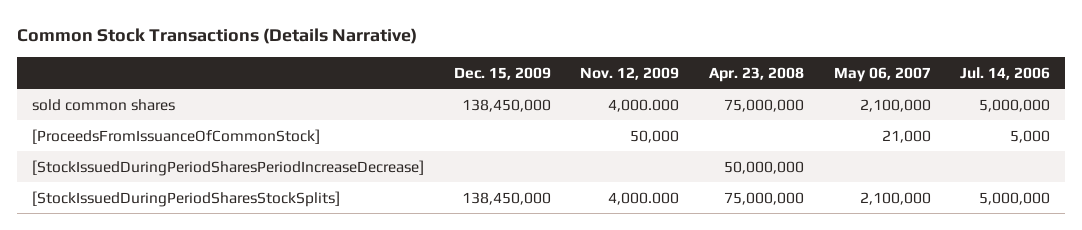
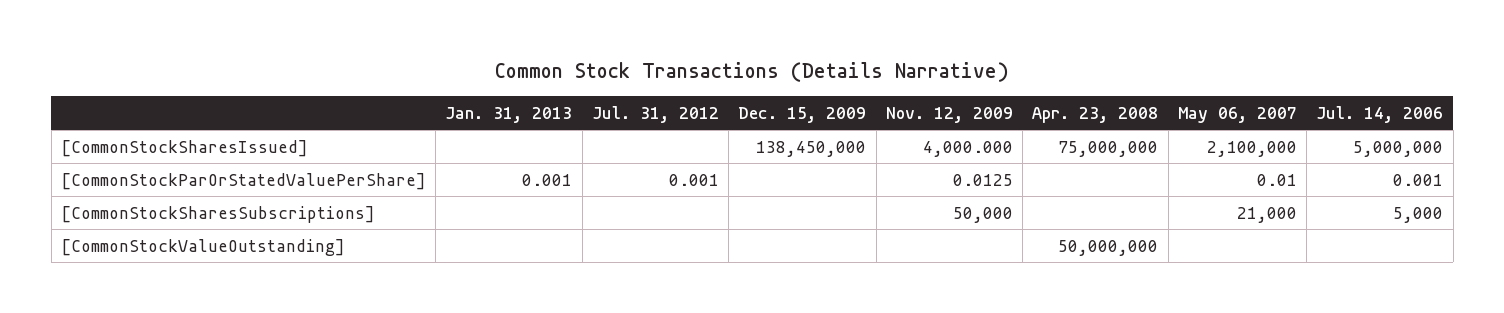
none -> [445,106,573,123] Jan. 31, 2013
none -> [591,105,719,123] Jul. 31, 2012
[32,190,341,207] [StockIssuedDuringPeriodSharesStockSplits] -> none
[32,98,176,111] sold common shares -> [60,139,308,157] [CommonStockSharesIssued]
none -> [60,172,426,190] [CommonStockParOrStatedValuePerShare]
[32,128,321,144] [ProceedsFromIssuanceOfCommonStock] -> [60,205,375,223] [CommonStockSharesSubscriptions]
[32,159,425,176] [StockIssuedDuringPeriodSharesPeriodIncreaseDecrease] -> [60,238,345,256] [CommonStockValueOutstanding]

